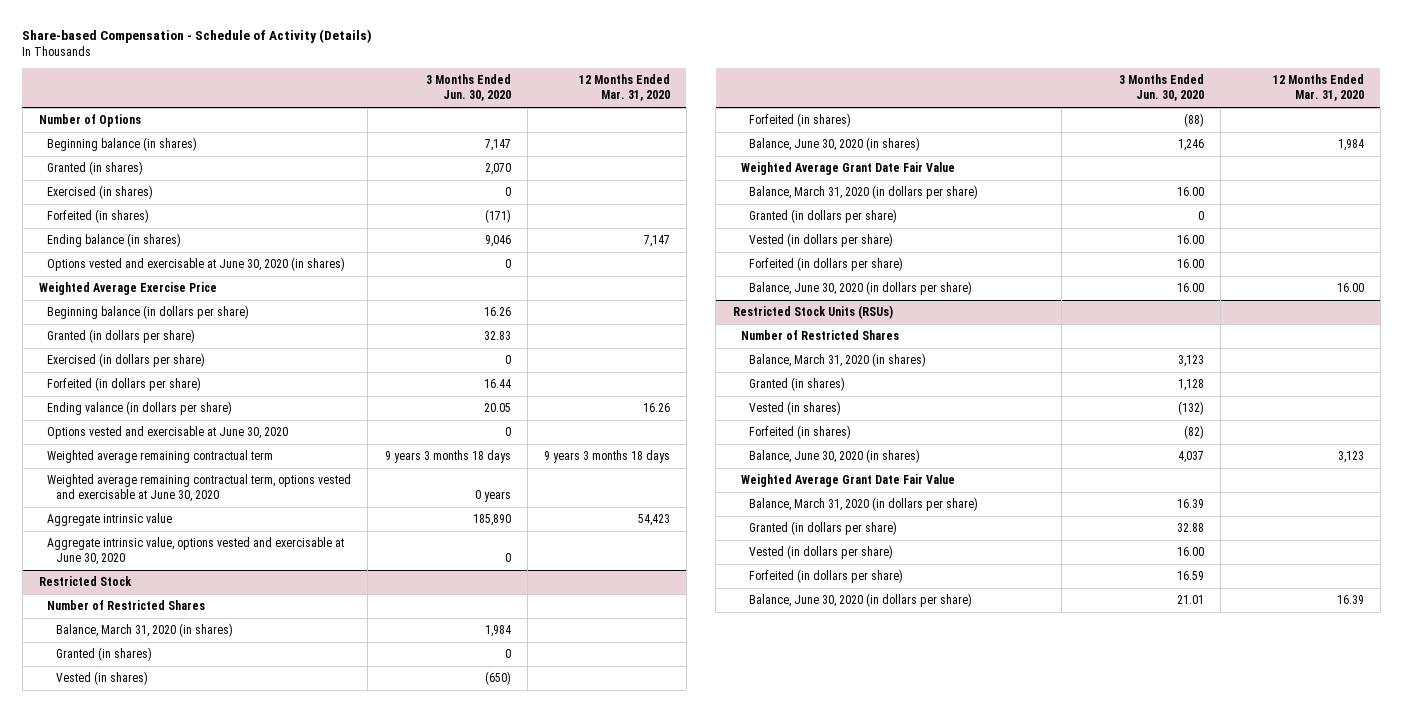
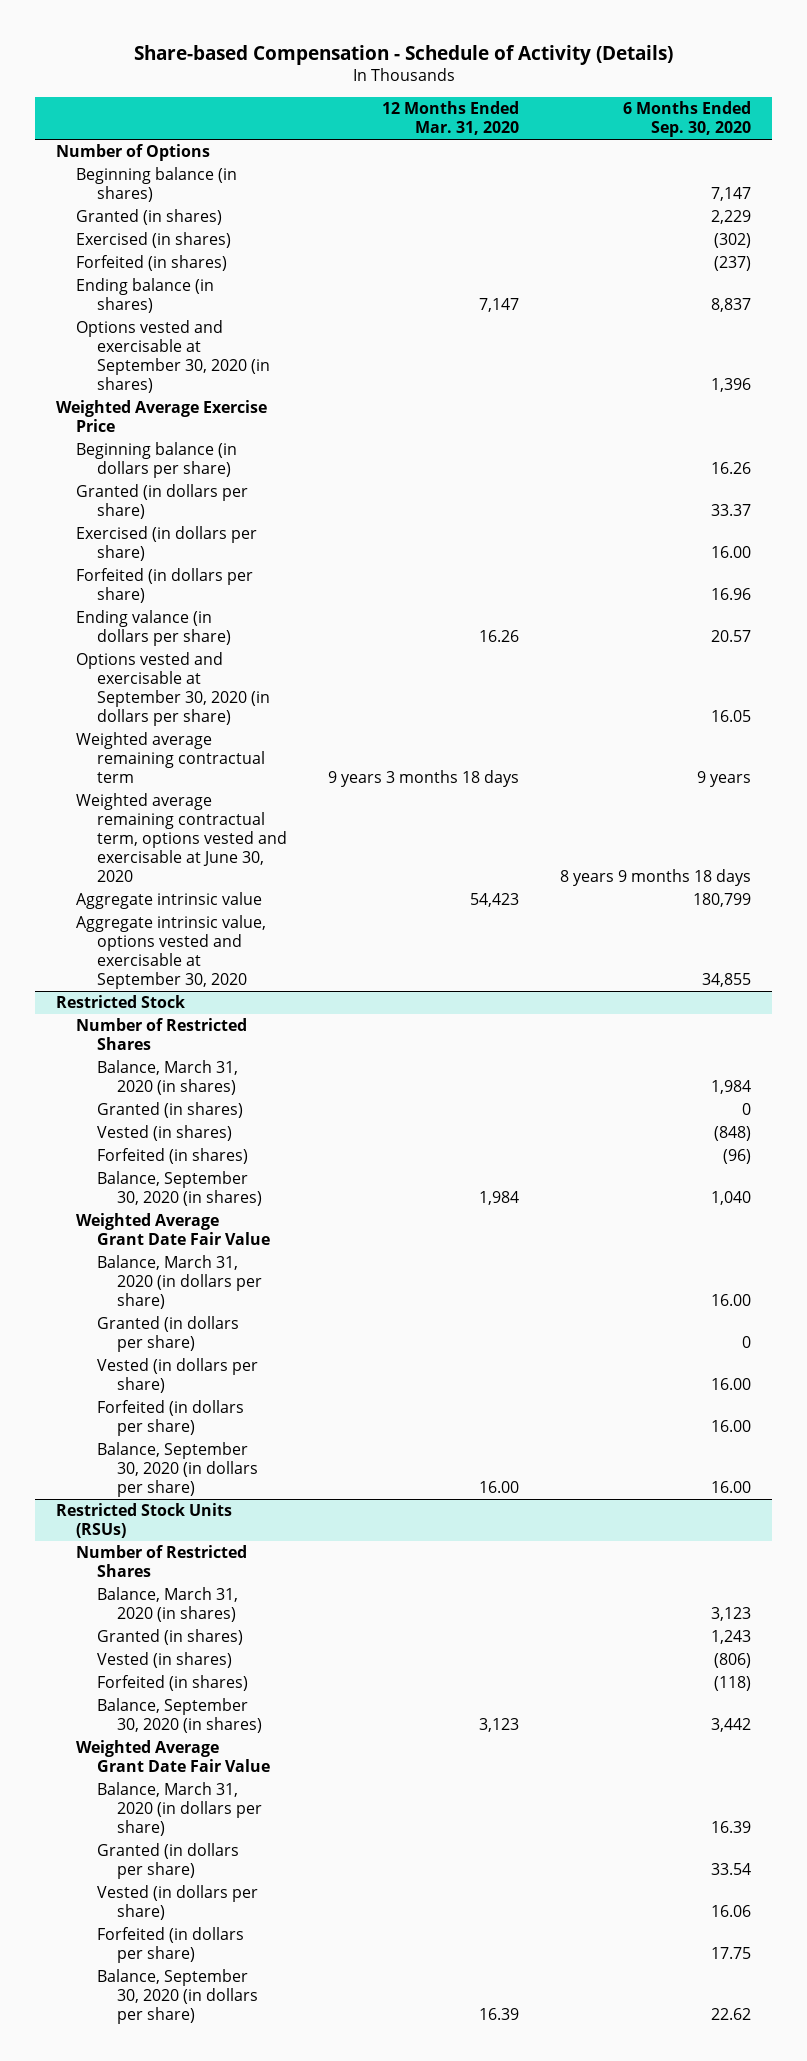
[425,74,511,102] 3 Months Ended Jun. 30, 2020 -> none
none -> [623,101,752,138] 6 Months Ended Sep. 30, 2020
[47,257,346,272] Options vested and exercisable at June 30, 2020 (in shares) -> [76,320,270,394] Options vested and exercisable at September 30, 2020 (in shares)
[47,426,289,440] Options vested and exercisable at June 30, 2020 -> [76,652,270,727] Options vested and exercisable at September 30, 2020 (in dollars per share)
[47,537,345,566] Aggregate intrinsic value, options vested and exercisable at June 30, 2020 -> [76,915,267,990] Aggregate intrinsic value, options vested and exercisable at September 30, 2020
[749,137,921,152] Balance, June 30, 2020 (in shares) -> [96,1171,263,1207] Balance, September 30, 2020 (in shares)
[749,281,973,296] Balance, June 30, 2020 (in dollars per share) -> [96,1442,259,1498] Balance, September 30, 2020 (in dollars per share)
[749,449,921,464] Balance, June 30, 2020 (in shares) -> [96,1698,263,1734] Balance, September 30, 2020 (in shares)
[749,593,973,608] Balance, June 30, 2020 (in dollars per share) -> [96,1969,259,2025] Balance, September 30, 2020 (in dollars per share)

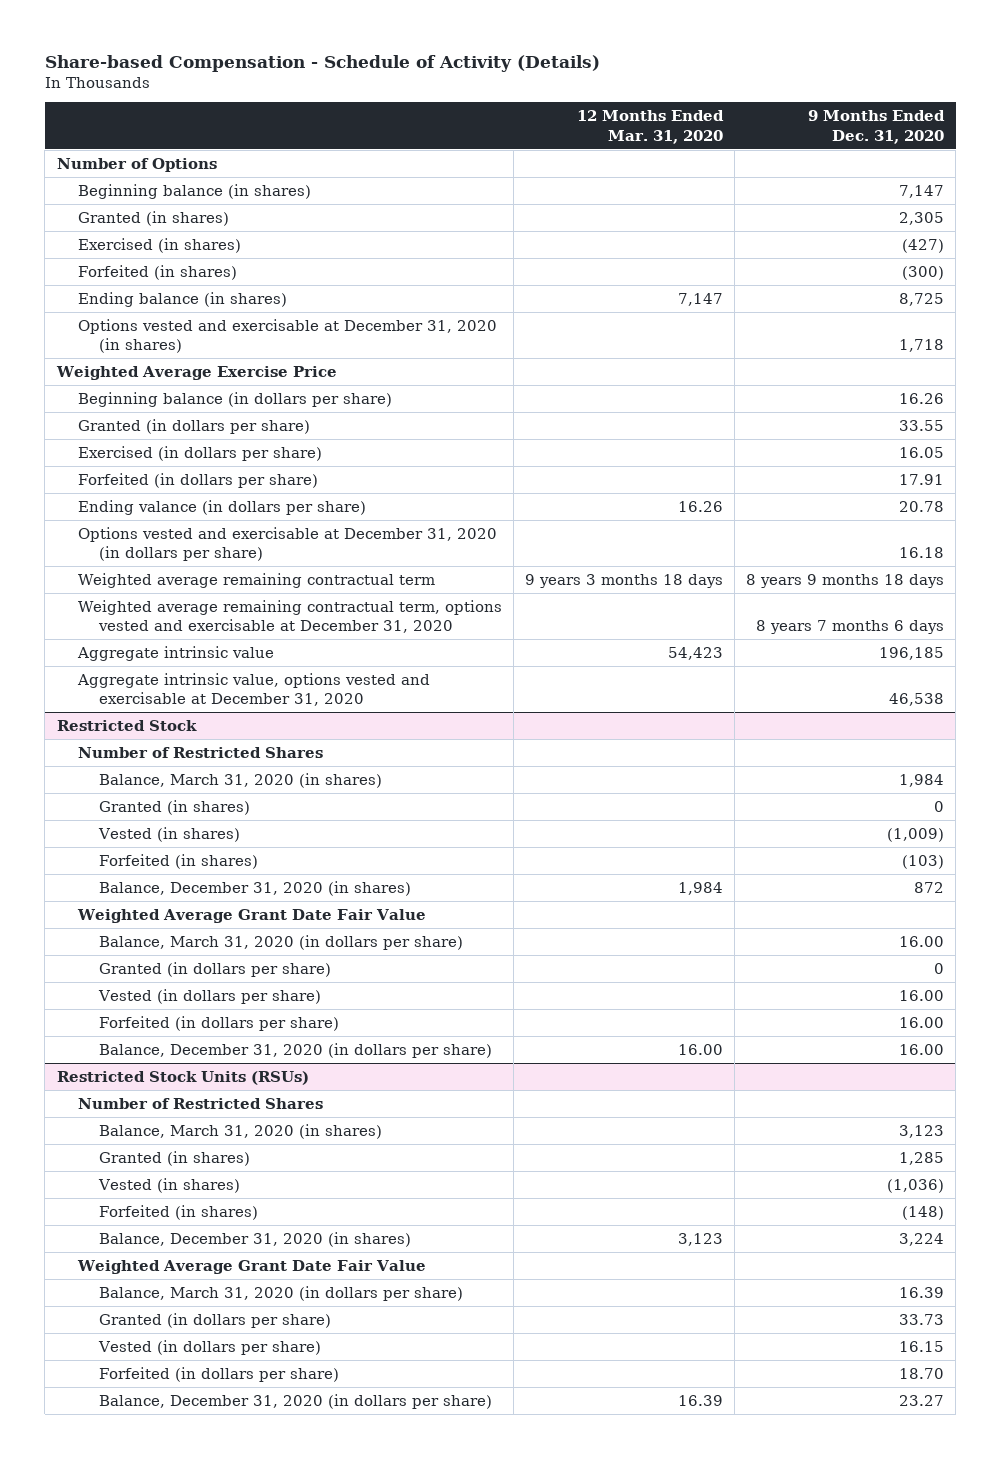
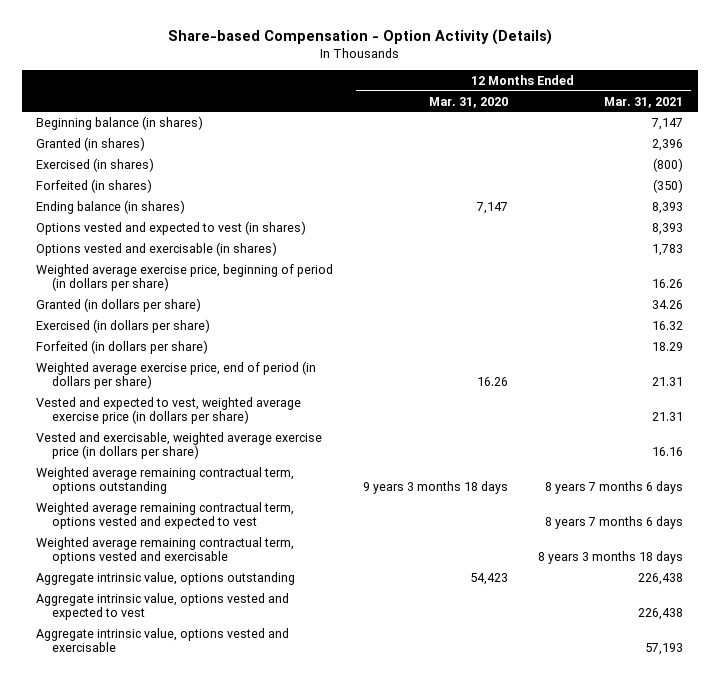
[44,54,600,72] Share-based Compensation - Schedule of Activity (Details) -> [167,28,552,45] Share-based Compensation - Option Activity (Details)
[808,110,946,144] 9 Months Ended Dec. 31, 2020 -> none
none -> [604,96,684,108] Mar. 31, 2021
[56,158,217,173] Number of Options -> none
[55,366,337,381] Weighted Average Exercise Price -> none
none -> [36,220,307,235] Options vested and expected to vest (in shares)
[77,319,497,354] Options vested and exercisable at December 31, 2020 (in shares) -> [36,241,278,256] Options vested and exercisable (in shares)
[77,392,392,408] Beginning balance (in dollars per share) -> [36,263,334,292] Weighted average exercise price, beginning of period (in dollars per share)
[56,720,197,732] Restricted Stock -> none
[77,747,323,759] Number of Restricted Shares -> none
[98,773,382,789] Balance, March 31, 2020 (in shares) -> none
[98,800,250,816] Granted (in shares) -> none
[97,827,240,843] Vested (in shares) -> none
[98,854,258,870] Forfeited (in shares) -> none
[98,881,411,897] Balance, December 31, 2020 (in shares) -> none
[76,909,426,924] Weighted Average Grant Date Fair Value -> none
[98,935,463,951] Balance, March 31, 2020 (in dollars per share) -> none
[98,962,331,978] Granted (in dollars per share) -> none
[97,989,321,1005] Vested (in dollars per share) -> none
[98,1016,339,1032] Forfeited (in dollars per share) -> none
[98,1043,492,1059] Balance, December 31, 2020 (in dollars per share) -> none
[56,1071,309,1086] Restricted Stock Units (RSUs) -> none
[77,1098,323,1110] Number of Restricted Shares -> none
[98,1124,382,1140] Balance, March 31, 2020 (in shares) -> none
[98,1151,250,1167] Granted (in shares) -> none
[97,1178,240,1194] Vested (in shares) -> none
[98,1205,258,1221] Forfeited (in shares) -> none
[98,1232,411,1248] Balance, December 31, 2020 (in shares) -> none
[76,1260,426,1275] Weighted Average Grant Date Fair Value -> none
[98,1286,463,1302] Balance, March 31, 2020 (in dollars per share) -> none
[98,1313,331,1329] Granted (in dollars per share) -> none
[97,1340,321,1356] Vested (in dollars per share) -> none
[98,1367,339,1383] Forfeited (in dollars per share) -> none
[98,1394,492,1410] Balance, December 31, 2020 (in dollars per share) -> none
[77,500,366,516] Ending valance (in dollars per share) -> [36,360,317,390] Weighted average exercise price, end of period (in dollars per share)
none -> [36,396,302,425] Vested and expected to vest, weighted average exercise price (in dollars per share)
[77,527,497,562] Options vested and exercisable at December 31, 2020 (in dollars per share) -> [36,431,323,460] Vested and exercisable, weighted average exercise price (in dollars per share)
[77,573,435,589] Weighted average remaining contractual term -> [36,466,295,495] Weighted average remaining contractual term, options outstanding
none -> [36,501,295,530] Weighted average remaining contractual term, options vested and expected to vest
[77,600,502,634] Weighted average remaining contractual term, options vested and exercisable at December 31, 2020 -> [36,536,295,565] Weighted average remaining contractual term, options vested and exercisable
[76,646,274,662] Aggregate intrinsic value -> [36,571,296,585] Aggregate intrinsic value, options outstanding
none -> [36,592,290,621] Aggregate intrinsic value, options vested and expected to vest
[76,673,430,707] Aggregate intrinsic value, options vested and exercisable at December 31, 2020 -> [36,627,290,653] Aggregate intrinsic value, options vested and exercisable

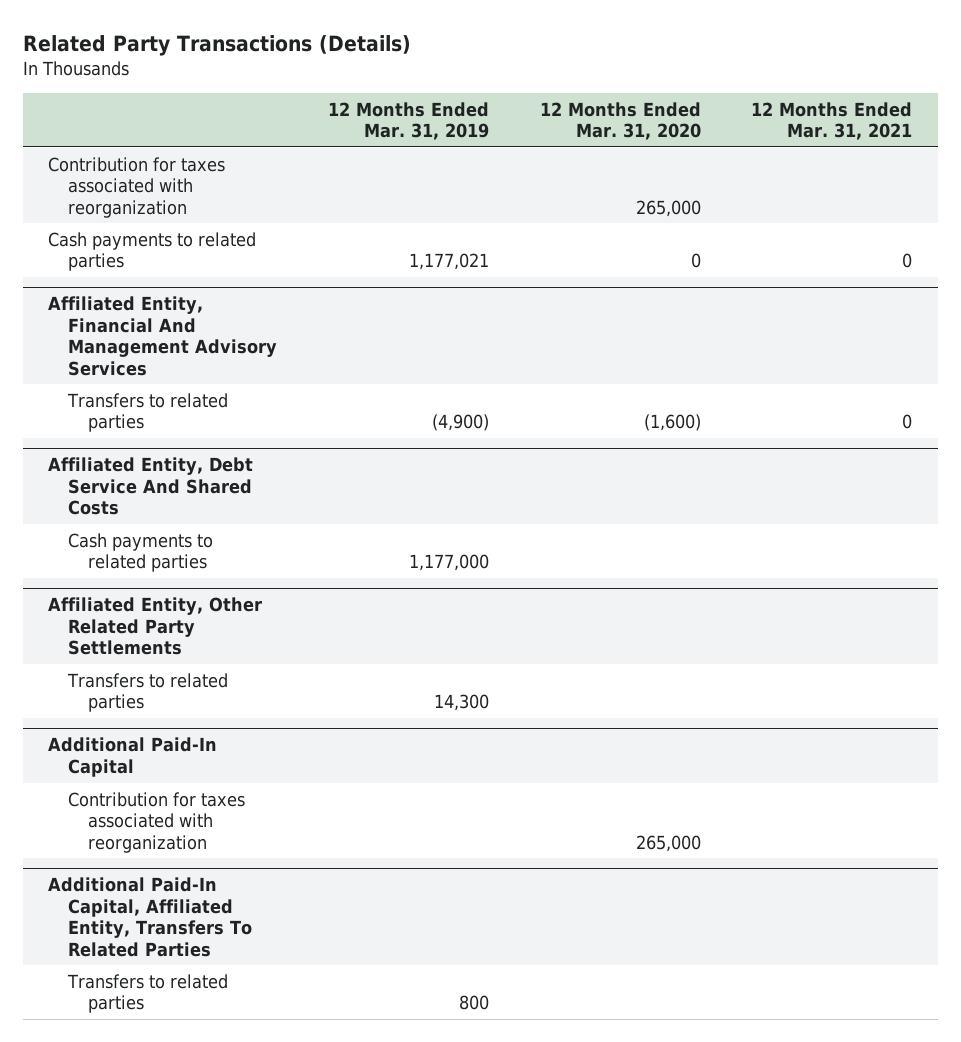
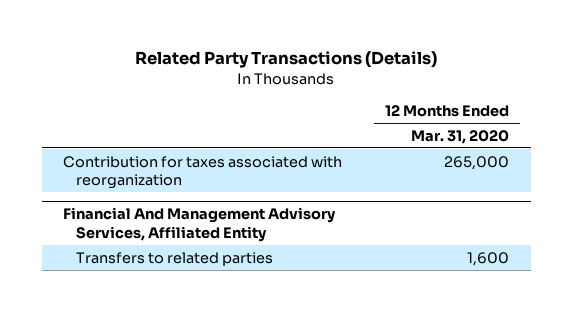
[328,101,490,140] 12 Months Ended Mar. 31, 2019 -> none
[751,101,913,140] 12 Months Ended Mar. 31, 2021 -> none
[48,231,257,272] Cash payments to related parties -> none
[48,457,254,516] Affiliated Entity, Debt Service And Shared Costs -> none
[68,532,214,573] Cash payments to related parties -> none
[48,597,263,656] Affiliated Entity, Other Related Party Settlements -> none
[67,672,229,713] Transfers to related parties -> none
[48,737,218,777] Additional Paid-In Capital -> none
[68,791,246,853] Contribution for taxes associated with reorganization -> none
[48,877,253,957] Additional Paid-In Capital, Affiliated Entity, Transfers To Related Parties -> none
[67,973,229,1014] Transfers to related parties -> none
[48,296,278,376] Affiliated Entity, Financial And Management Advisory Services -> [63,206,337,242] Financial And Management Advisory Services, Affiliated Entity
[643,414,701,432] (1,600) -> [467,251,510,266] 1,600

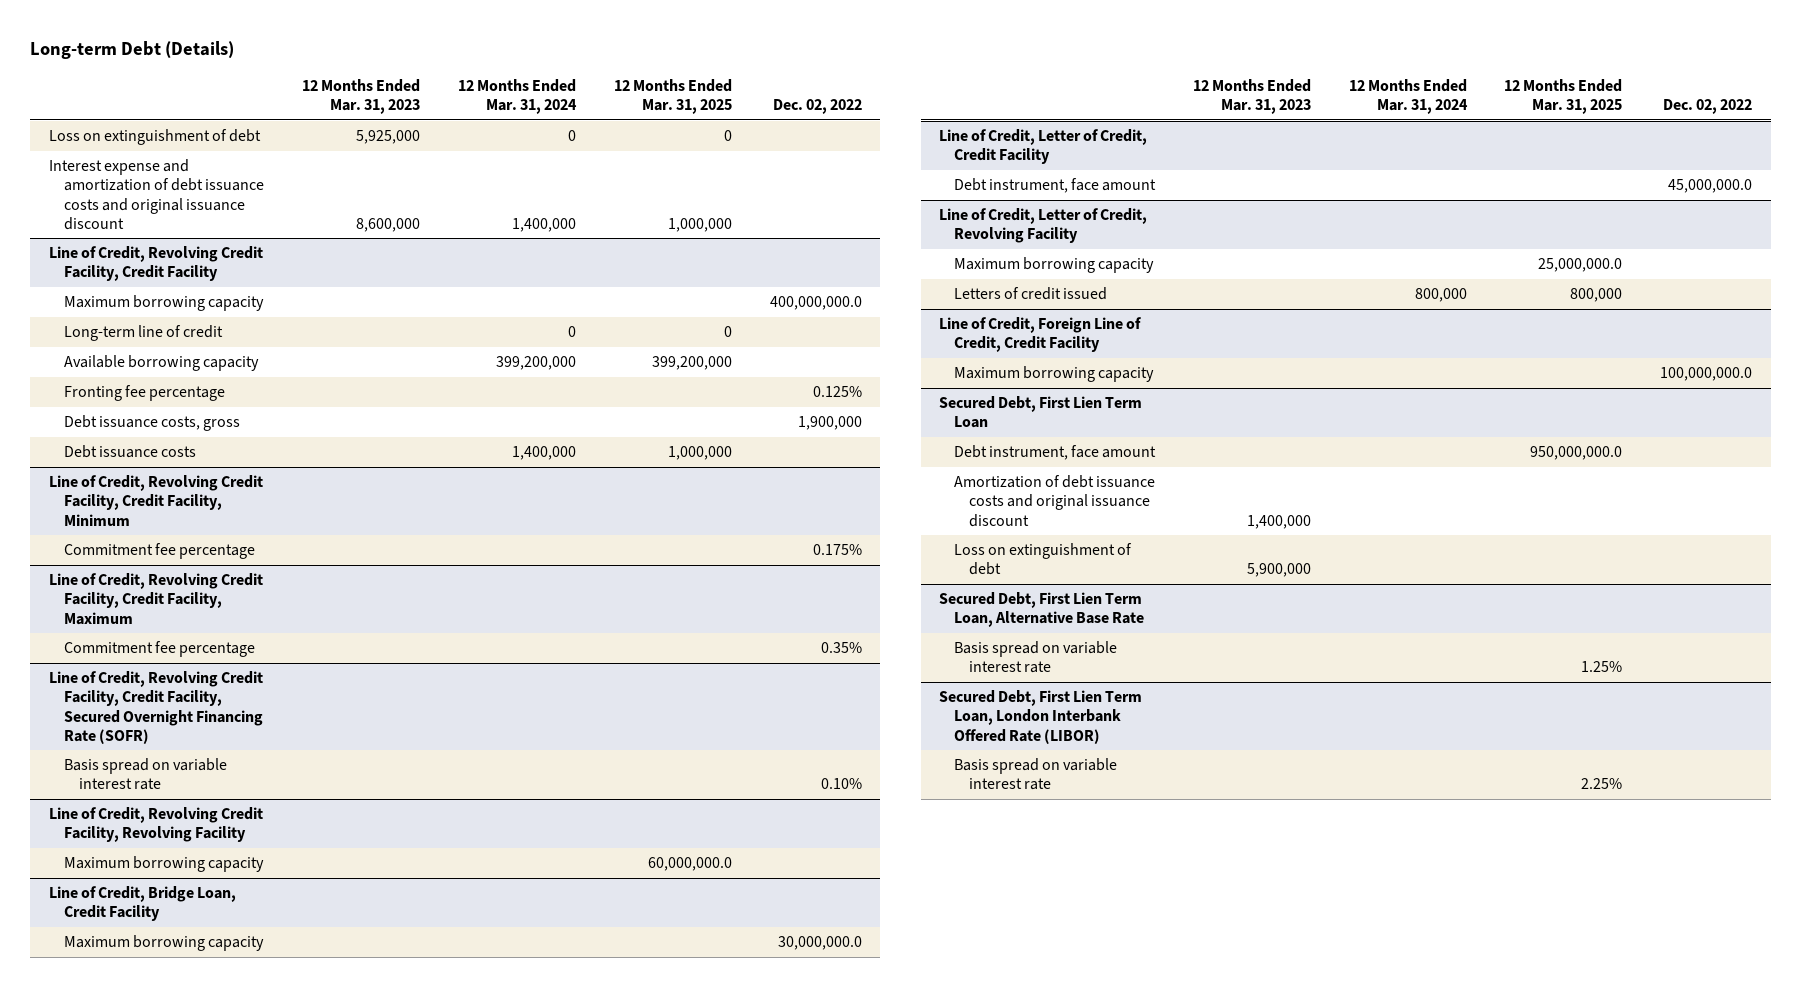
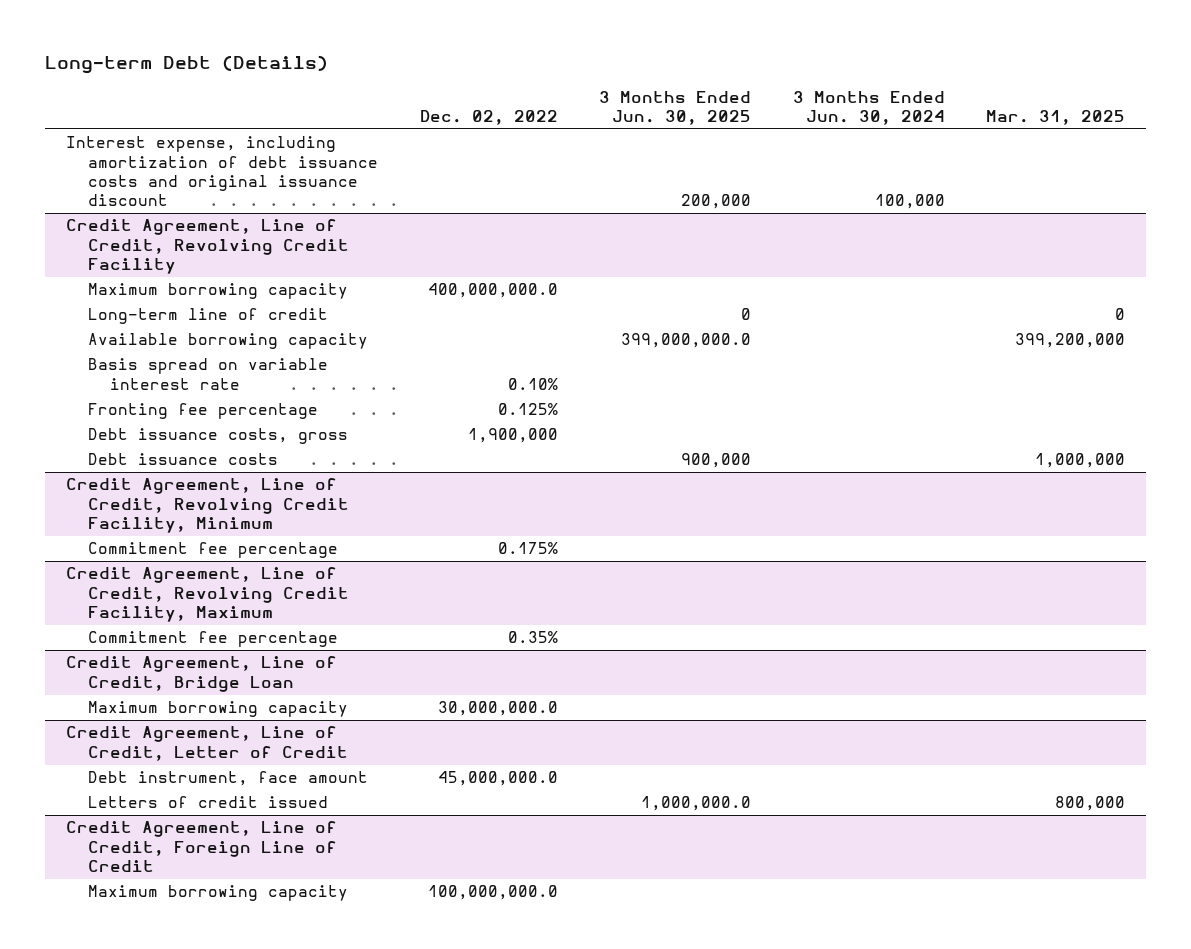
[302,79,421,115] 12 Months Ended Mar. 31, 2023 -> none
[458,79,578,115] 12 Months Ended Mar. 31, 2024 -> none
[613,79,732,115] 12 Months Ended Mar. 31, 2025 -> none
none -> [599,90,752,125] 3 Months Ended Jun. 30, 2025
none -> [792,90,945,125] 3 Months Ended Jun. 30, 2024
none -> [986,109,1126,125] Mar. 31, 2025
[48,129,261,146] Loss on extinguishment of debt -> none
[48,159,264,230] Interest expense and amortization of debt issuance costs and original issuance discount -> [65,136,378,207] Interest expense, including amortization of debt issuance costs and original issuance discount
[48,246,263,282] Line of Credit, Revolving Credit Facility, Credit Facility -> [65,219,349,274] Credit Agreement, Line of Credit, Revolving Credit Facility
none -> [87,358,328,390] Basis spread on variable interest rate
[48,475,263,526] Line of Credit, Revolving Credit Facility, Credit Facility, Minimum -> [65,478,349,533] Credit Agreement, Line of Credit, Revolving Credit Facility, Minimum
[48,573,263,625] Line of Credit, Revolving Credit Facility, Credit Facility, Maximum -> [65,567,349,622] Credit Agreement, Line of Credit, Revolving Credit Facility, Maximum
[48,671,263,744] Line of Credit, Revolving Credit Facility, Credit Facility, Secured Overnight Financing Rate (SOFR) -> none
[63,758,227,791] Basis spread on variable interest rate -> none
[48,807,263,843] Line of Credit, Revolving Credit Facility, Revolving Facility -> none
[63,856,264,873] Maximum borrowing capacity -> none
[48,886,236,922] Line of Credit, Bridge Loan, Credit Facility -> [65,656,337,692] Credit Agreement, Line of Credit, Bridge Loan
[939,129,1148,165] Line of Credit, Letter of Credit, Credit Facility -> [65,726,348,761] Credit Agreement, Line of Credit, Letter of Credit
[939,208,1148,244] Line of Credit, Letter of Credit, Revolving Facility -> none
[954,257,1155,274] Maximum borrowing capacity -> none
[954,287,1108,301] Letters of credit issued -> none
none -> [87,796,328,809] Letters of credit issued
[939,317,1142,353] Line of Credit, Foreign Line of Credit, Credit Facility -> [65,821,337,872] Credit Agreement, Line of Credit, Foreign Line of Credit
[939,396,1143,429] Secured Debt, First Lien Term Loan -> none
[954,445,1157,461] Debt instrument, face amount -> none
[954,475,1156,527] Amortization of debt issuance costs and original issuance discount -> none
[954,543,1133,576] Loss on extinguishment of debt -> none
[939,592,1145,628] Secured Debt, First Lien Term Loan, Alternative Base Rate -> none
[954,641,1118,674] Basis spread on variable interest rate -> none
[939,690,1143,744] Secured Debt, First Lien Term Loan, London Interbank Offered Rate (LIBOR) -> none
[954,758,1118,791] Basis spread on variable interest rate -> none

